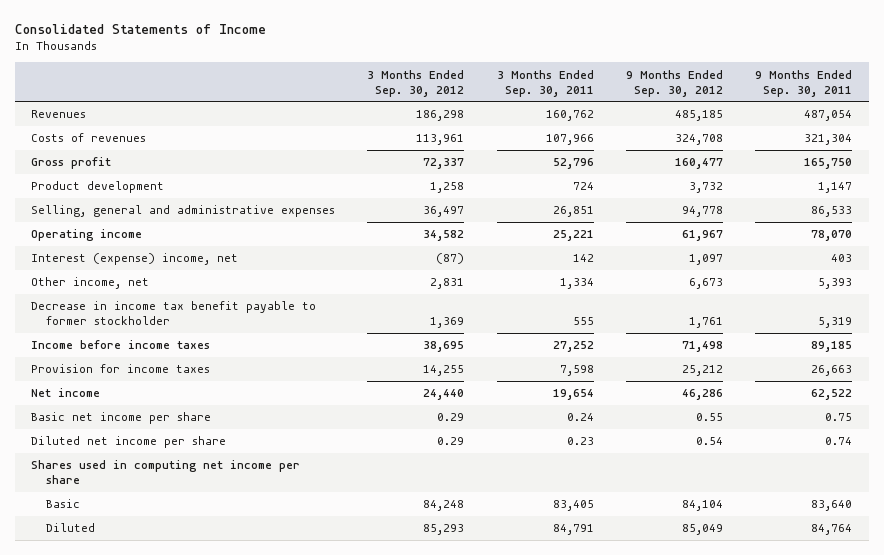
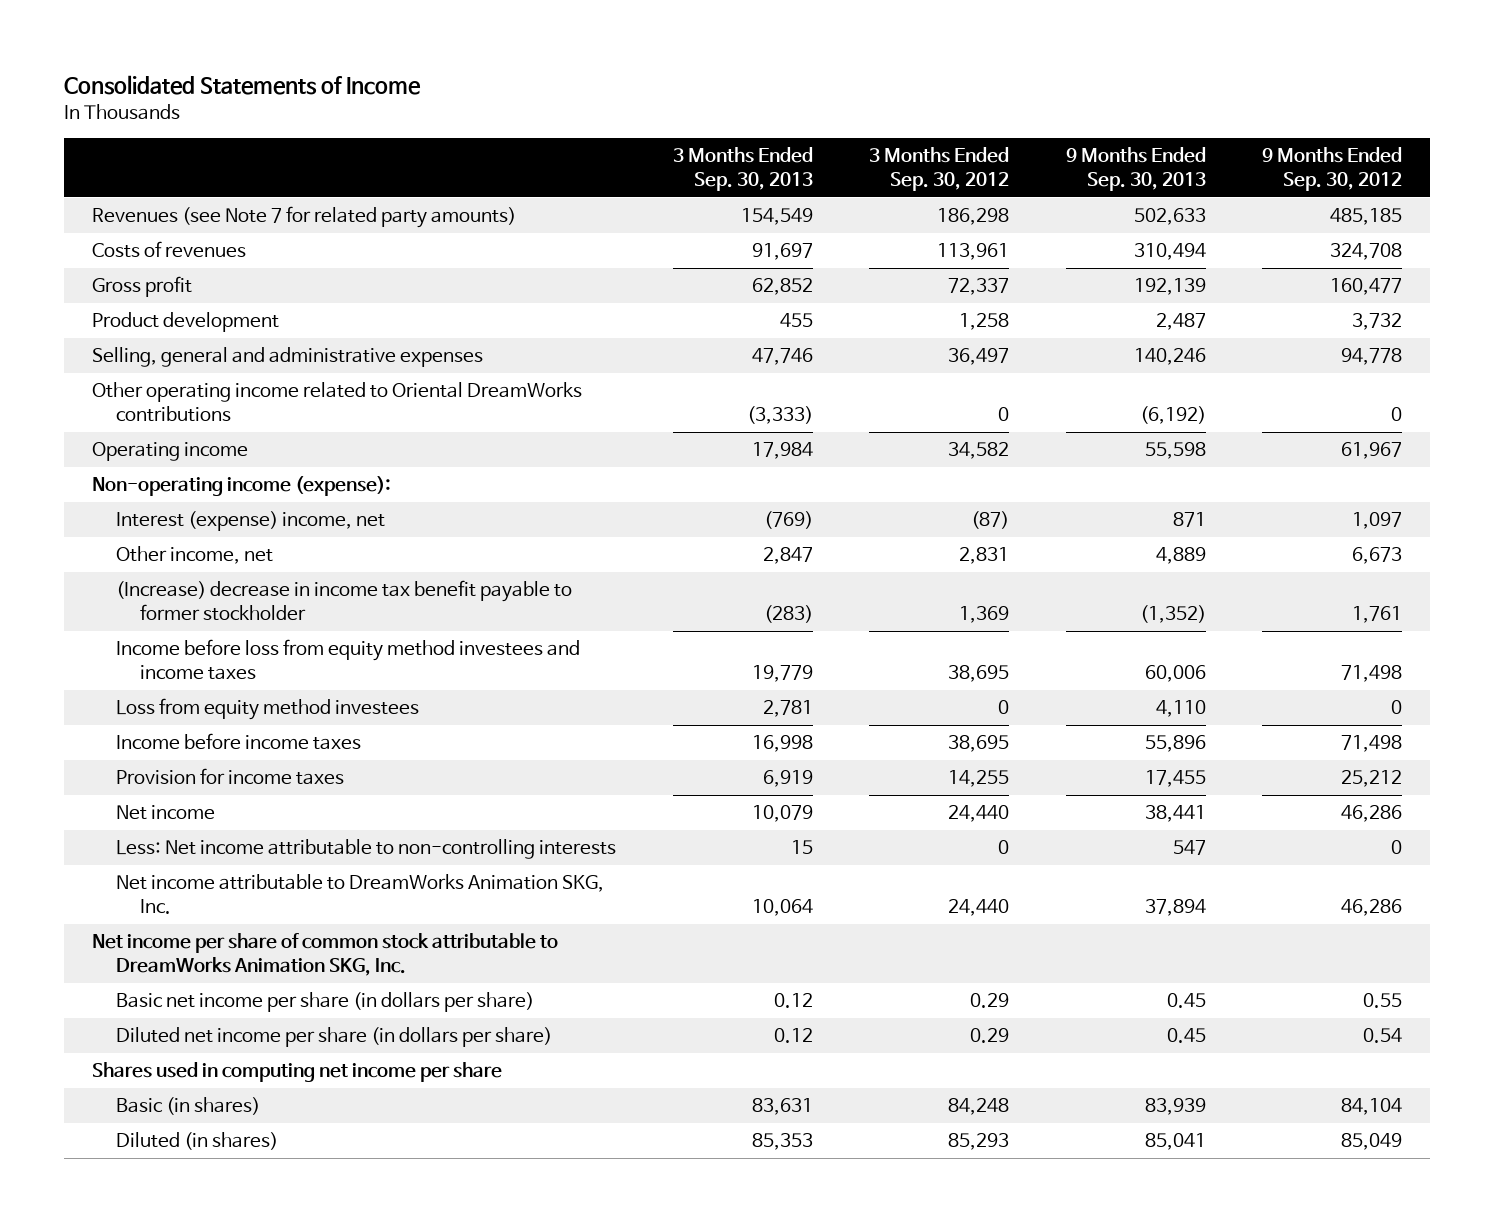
[496,69,594,97] 3 Months Ended Sep. 30, 2011 -> none
[755,69,853,97] 9 Months Ended Sep. 30, 2011 -> none
none -> [672,147,813,191] 3 Months Ended Sep. 30, 2013
none -> [1065,147,1206,191] 9 Months Ended Sep. 30, 2013
[31,110,87,119] Revenues -> [92,206,517,229] Revenues (see Note 7 for related party amounts)
none -> [92,382,583,423] Other operating income related to Oriental DreamWorks contributions
none -> [92,476,392,497] Non-operating income (expense):
[31,301,317,326] Decrease in income tax benefit payable to former stockholder -> [116,580,573,622] (Increase) decrease in income tax benefit payable to former stockholder
none -> [116,639,581,681] Income before loss from equity method investees and income taxes
none -> [116,698,420,721] Loss from equity method investees
none -> [116,839,617,860] Less: Net income attributable to non-controlling interests
none -> [116,874,605,915] Net income attributable to DreamWorks Animation SKG, Inc.
none -> [92,933,559,977] Net income per share of common stock attributable to DreamWorks Animation SKG, Inc.
[31,412,212,425] Basic net income per share -> [116,992,535,1013] Basic net income per share (in dollars per share)
[31,436,227,449] Diluted net income per share -> [116,1027,553,1048] Diluted net income per share (in dollars per share)
[45,499,80,509] Basic -> [116,1097,261,1116] Basic (in shares)
[45,523,95,533] Diluted -> [116,1132,279,1151] Diluted (in shares)

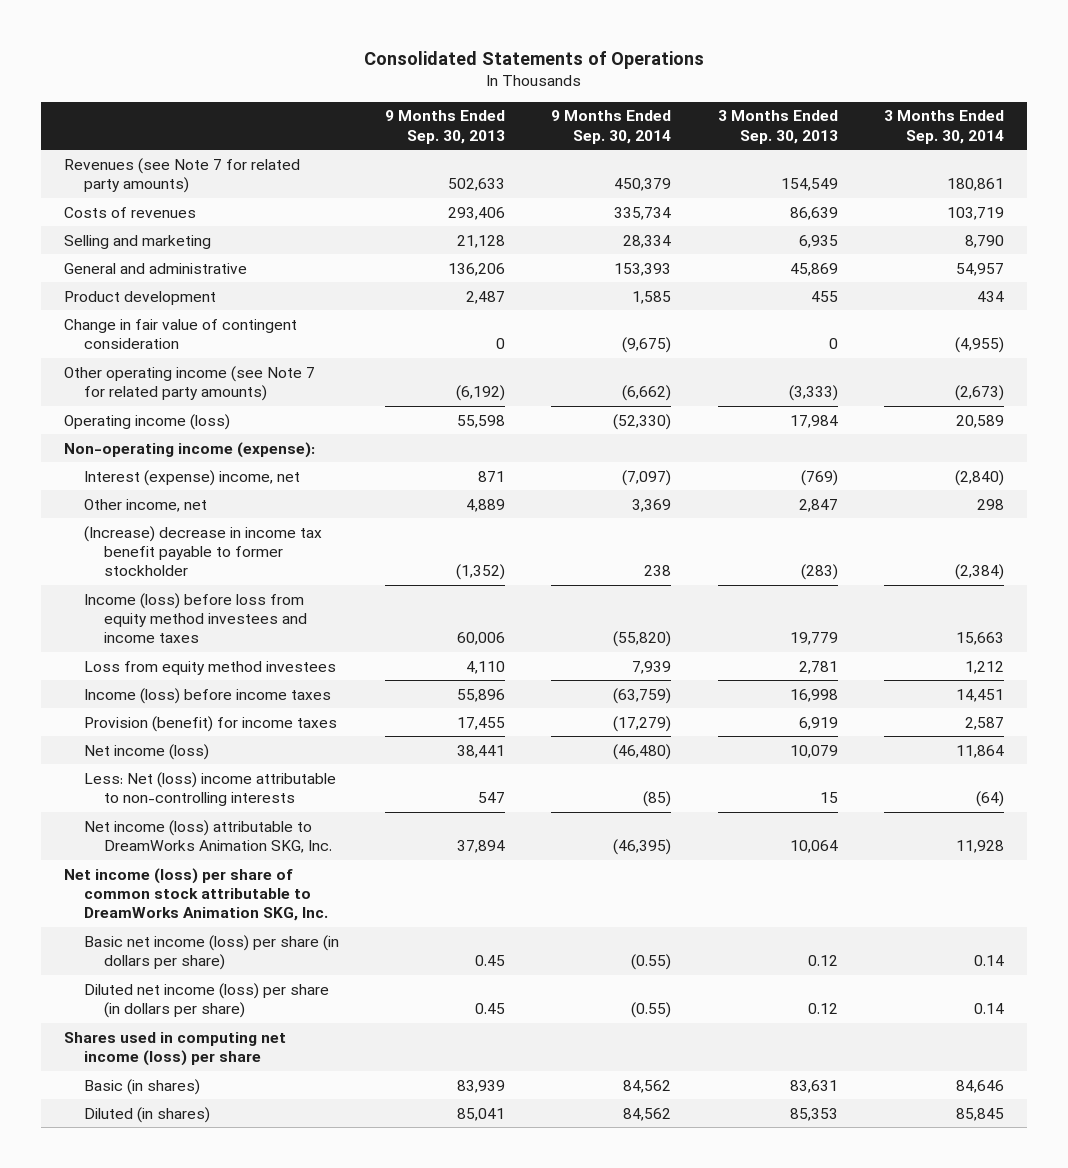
[63,75,421,96] Consolidated Statements of Income -> [364,51,705,70] Consolidated Statements of Operations
[869,147,1010,191] 3 Months Ended Sep. 30, 2012 -> none
[1262,147,1403,191] 9 Months Ended Sep. 30, 2012 -> none
none -> [551,110,672,144] 9 Months Ended Sep. 30, 2014
none -> [883,110,1004,144] 3 Months Ended Sep. 30, 2014
[92,276,193,298] Gross profit -> none
[751,243,813,261] 91,697 -> [789,206,838,220] 86,639
[1133,243,1206,261] 310,494 -> [448,206,506,220] 293,406
none -> [64,234,212,249] Selling and marketing
none -> [64,262,248,274] General and administrative
[92,347,484,368] Selling, general and administrative expenses -> none
none -> [64,318,298,349] Change in fair value of contingent consideration
[92,382,583,423] Other operating income related to Oriental DreamWorks contributions -> [64,365,316,401] Other operating income (see Note 7 for related party amounts)
[92,442,249,462] Operating income -> [64,413,231,430] Operating income (loss)
[116,639,581,681] Income before loss from equity method investees and income taxes -> [84,592,307,644] Income (loss) before loss from equity method investees and income taxes
[116,733,362,751] Income before income taxes -> [84,687,332,704] Income (loss) before income taxes
[116,768,345,786] Provision for income taxes -> [84,715,338,732] Provision (benefit) for income taxes
[116,805,216,821] Net income -> [84,743,210,760] Net income (loss)
[116,839,617,860] Less: Net income attributable to non-controlling interests -> [84,771,337,806] Less: Net (loss) income attributable to non-controlling interests
[116,874,605,915] Net income attributable to DreamWorks Animation SKG, Inc. -> [84,819,332,853] Net income (loss) attributable to DreamWorks Animation SKG, Inc.
[92,933,559,977] Net income per share of common stock attributable to DreamWorks Animation SKG, Inc. -> [64,867,329,922] Net income (loss) per share of common stock attributable to DreamWorks Animation SKG, Inc.
[116,992,535,1013] Basic net income per share (in dollars per share) -> [84,934,340,970] Basic net income (loss) per share (in dollars per share)
[116,1027,553,1048] Diluted net income per share (in dollars per share) -> [84,982,330,1018] Diluted net income (loss) per share (in dollars per share)
[92,1062,503,1083] Shares used in computing net income per share -> [64,1031,287,1066] Shares used in computing net income (loss) per share

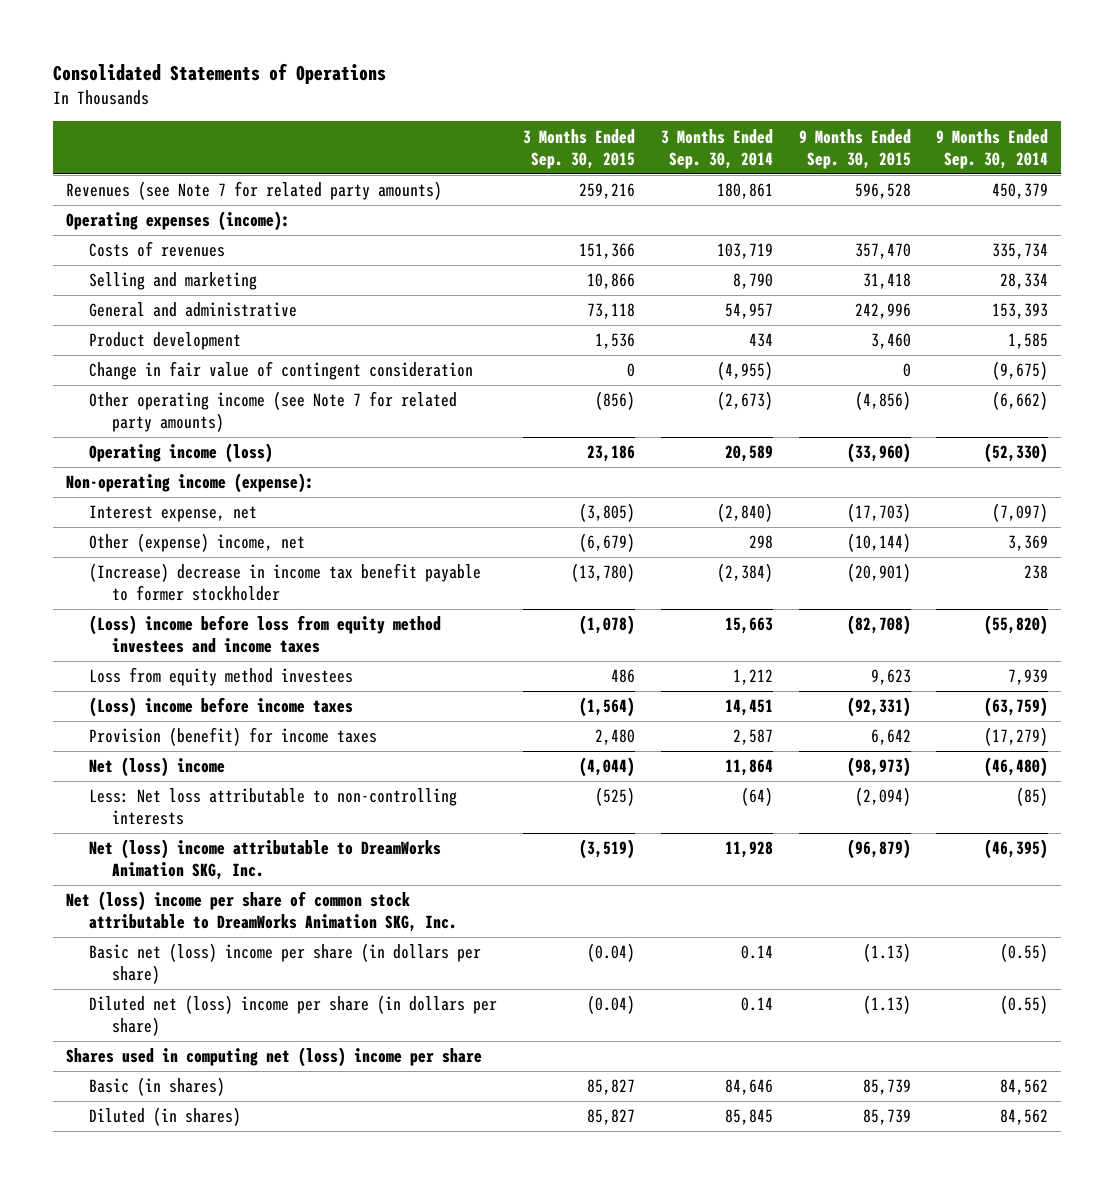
[385,110,506,144] 9 Months Ended Sep. 30, 2013 -> none
[717,110,838,144] 3 Months Ended Sep. 30, 2013 -> none
none -> [523,128,636,169] 3 Months Ended Sep. 30, 2015
none -> [798,128,911,169] 9 Months Ended Sep. 30, 2015
none -> [65,211,290,232] Operating expenses (income):
[84,469,301,486] Interest (expense) income, net -> [89,505,258,523] Interest expense, net
[84,498,208,512] Other income, net -> [89,533,306,553] Other (expense) income, net
[84,592,307,644] Income (loss) before loss from equity method investees and income taxes -> [89,615,442,654] (Loss) income before loss from equity method investees and income taxes
[84,687,332,704] Income (loss) before income taxes -> [89,697,354,718] (Loss) income before income taxes
[84,743,210,760] Net income (loss) -> [89,757,226,778] Net (loss) income
[84,771,337,806] Less: Net (loss) income attributable to non-controlling interests -> [89,788,458,826] Less: Net loss attributable to non-controlling interests
[84,819,332,853] Net income (loss) attributable to DreamWorks Animation SKG, Inc. -> [89,839,442,881] Net (loss) income attributable to DreamWorks Animation SKG, Inc.
[64,867,329,922] Net income (loss) per share of common stock attributable to DreamWorks Animation SKG, Inc. -> [65,891,458,933] Net (loss) income per share of common stock attributable to DreamWorks Animation SKG, Inc.
[84,934,340,970] Basic net income (loss) per share (in dollars per share) -> [89,943,482,985] Basic net (loss) income per share (in dollars per share)
[84,982,330,1018] Diluted net income (loss) per share (in dollars per share) -> [89,995,498,1037] Diluted net (loss) income per share (in dollars per share)
[64,1031,287,1066] Shares used in computing net income (loss) per share -> [65,1047,482,1068] Shares used in computing net (loss) income per share

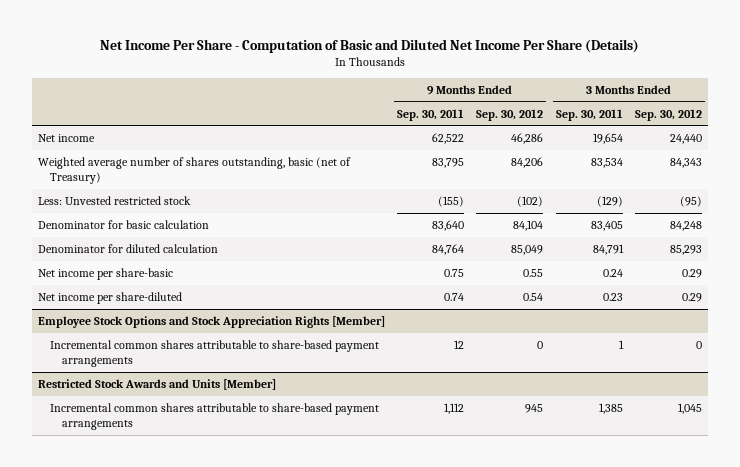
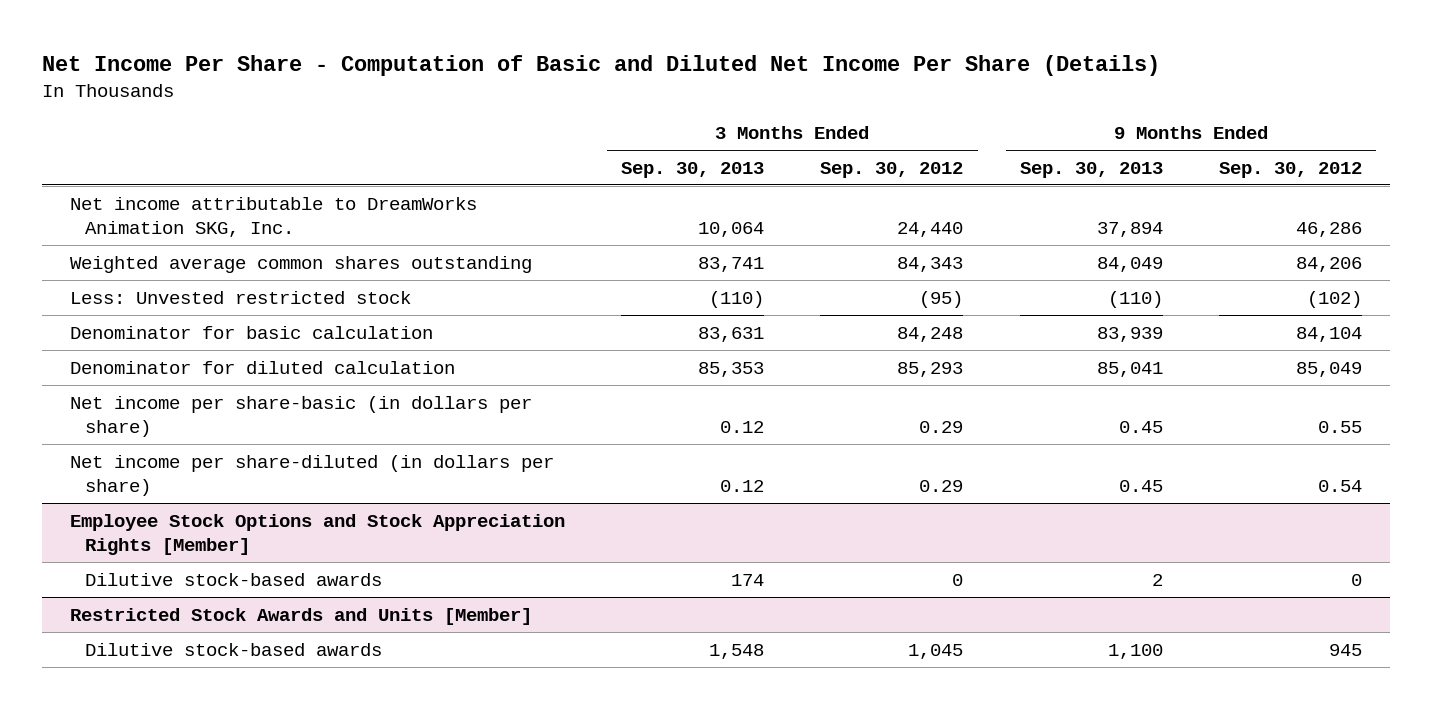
[397,108,465,121] Sep. 30, 2011 -> none
[555,108,623,121] Sep. 30, 2011 -> none
none -> [621,161,765,178] Sep. 30, 2013
none -> [1019,161,1163,178] Sep. 30, 2013
[38,133,96,142] Net income -> [69,196,477,238] Net income attributable to DreamWorks Animation SKG, Inc.
[38,156,352,185] Weighted average number of shares outstanding, basic (net of Treasury) -> [69,255,532,273] Weighted average common shares outstanding
[38,267,174,280] Net income per share-basic -> [69,395,532,438] Net income per share-basic (in dollars per share)
[38,291,183,304] Net income per share-diluted -> [69,454,554,497] Net income per share-diluted (in dollars per share)
[49,339,379,368] Incremental common shares attributable to share-based payment arrangements -> [85,572,383,586] Dilutive stock-based awards
[49,402,379,431] Incremental common shares attributable to share-based payment arrangements -> [85,642,383,656] Dilutive stock-based awards

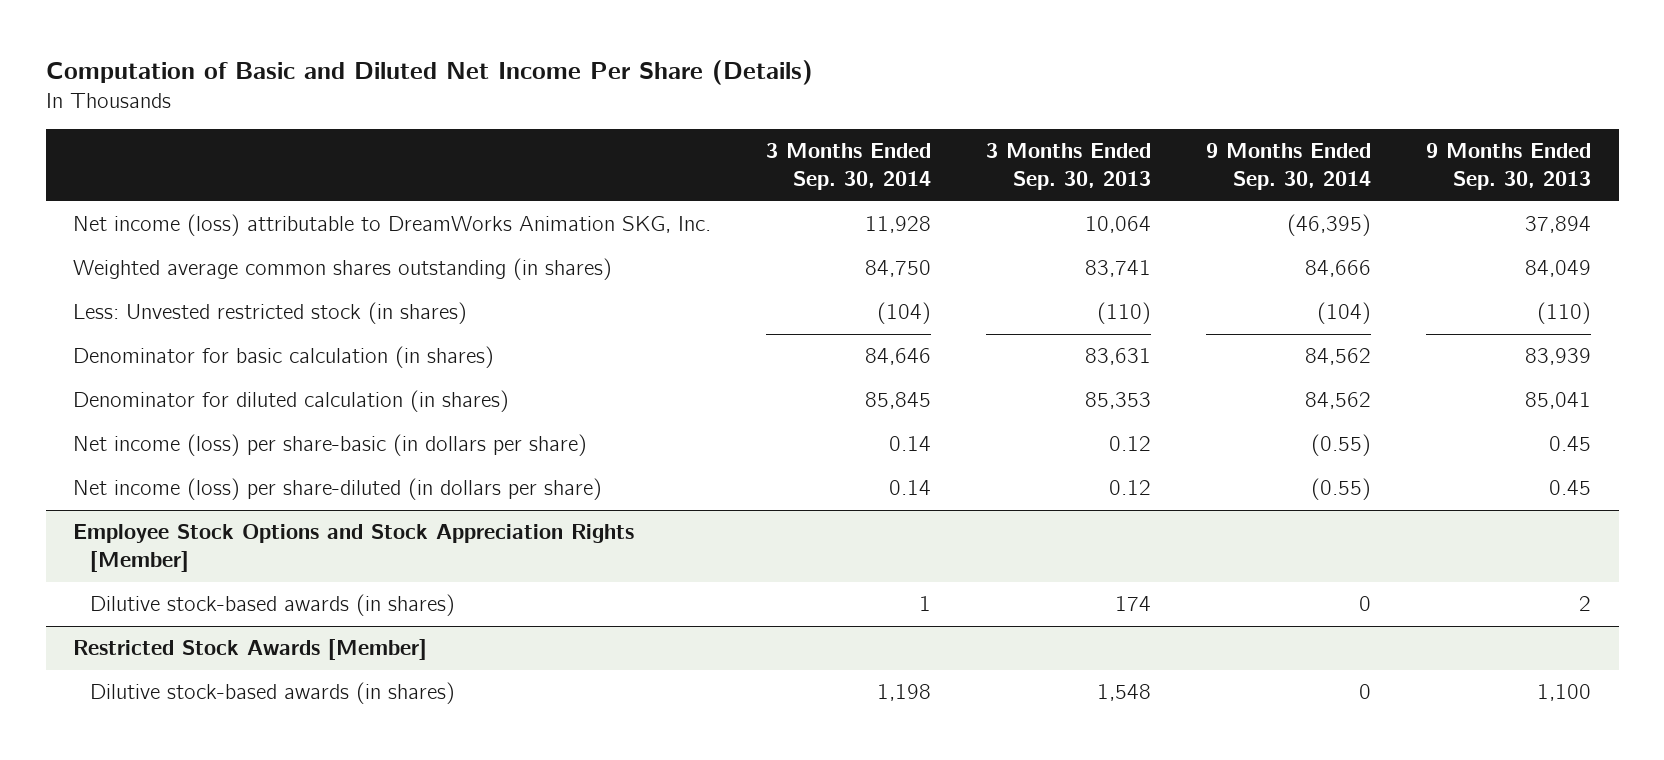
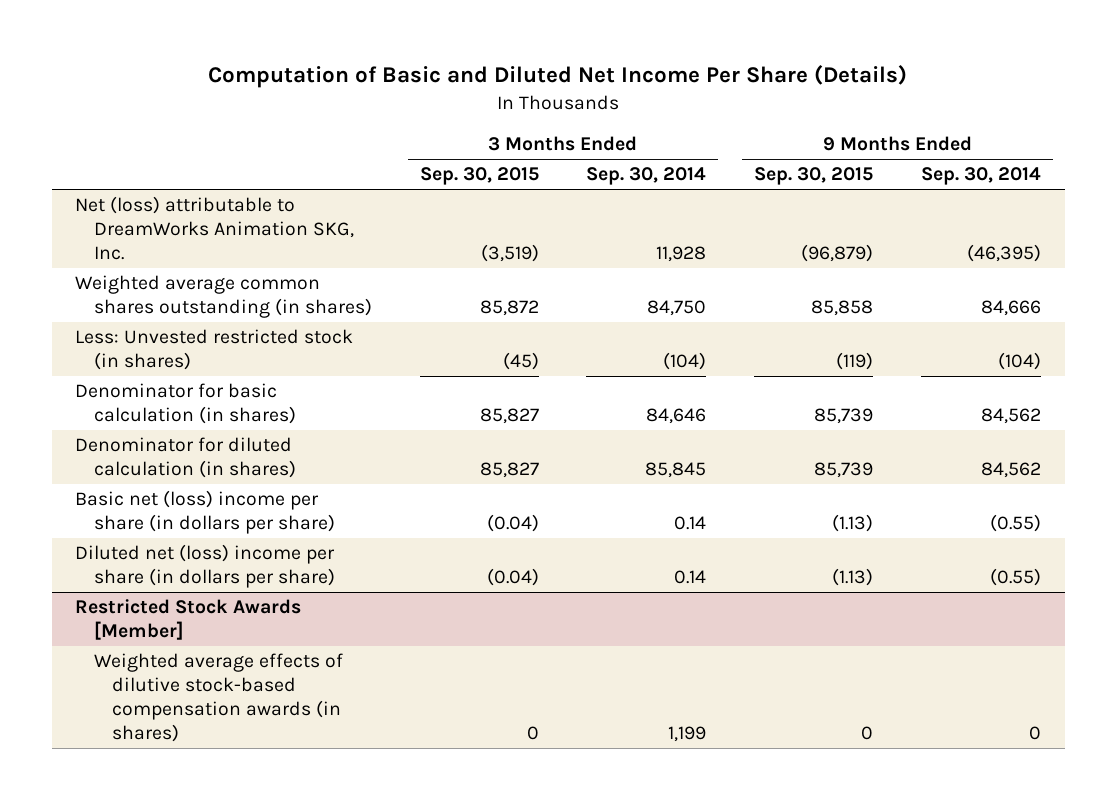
[986,143,1152,191] 3 Months Ended Sep. 30, 2013 -> none
[1426,143,1592,191] 9 Months Ended Sep. 30, 2013 -> none
none -> [419,167,539,186] Sep. 30, 2015
none -> [754,167,874,186] Sep. 30, 2015
[73,214,712,237] Net income (loss) attributable to DreamWorks Animation SKG, Inc. -> [75,196,354,261] Net (loss) attributable to DreamWorks Animation SKG, Inc.
[73,524,635,573] Employee Stock Options and Stock Appreciation Rights [Member] -> none
[90,594,456,617] Dilutive stock-based awards (in shares) -> none
[73,434,588,457] Net income (loss) per share-basic (in dollars per share) -> [75,490,335,535] Basic net (loss) income per share (in dollars per share)
[73,478,603,501] Net income (loss) per share-diluted (in dollars per share) -> [75,544,336,589] Diluted net (loss) income per share (in dollars per share)
[90,682,456,705] Dilutive stock-based awards (in shares) -> [93,653,343,742] Weighted average effects of dilutive stock-based compensation awards (in shares)
[877,684,932,702] 1,198 -> [668,725,707,742] 1,199

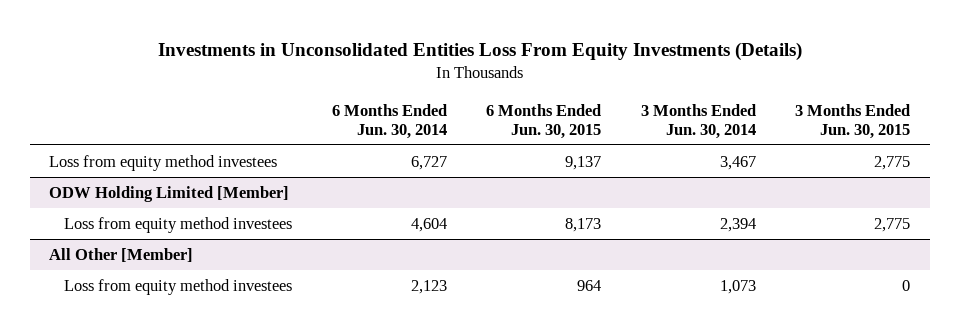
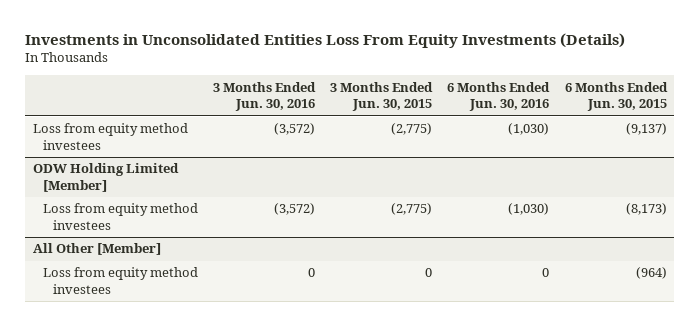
[331,103,447,139] 6 Months Ended Jun. 30, 2014 -> none
[640,103,756,139] 3 Months Ended Jun. 30, 2014 -> none
none -> [212,81,316,112] 3 Months Ended Jun. 30, 2016
none -> [447,81,551,112] 6 Months Ended Jun. 30, 2016
[565,155,602,170] 9,137 -> [625,123,667,136] (9,137)
[874,155,911,170] 2,775 -> [391,123,433,136] (2,775)
[565,217,602,232] 8,173 -> [625,203,667,216] (8,173)
[874,217,911,232] 2,775 -> [391,203,433,216] (2,775)
[577,279,602,291] 964 -> [635,267,667,280] (964)

